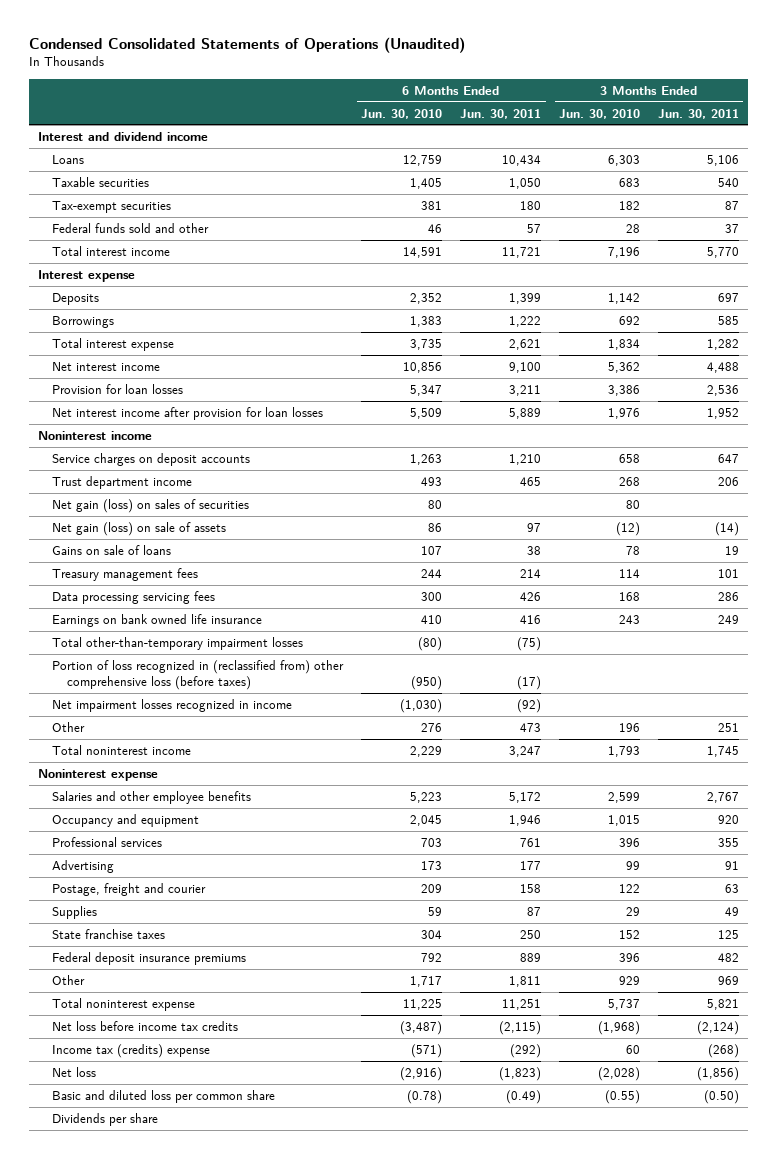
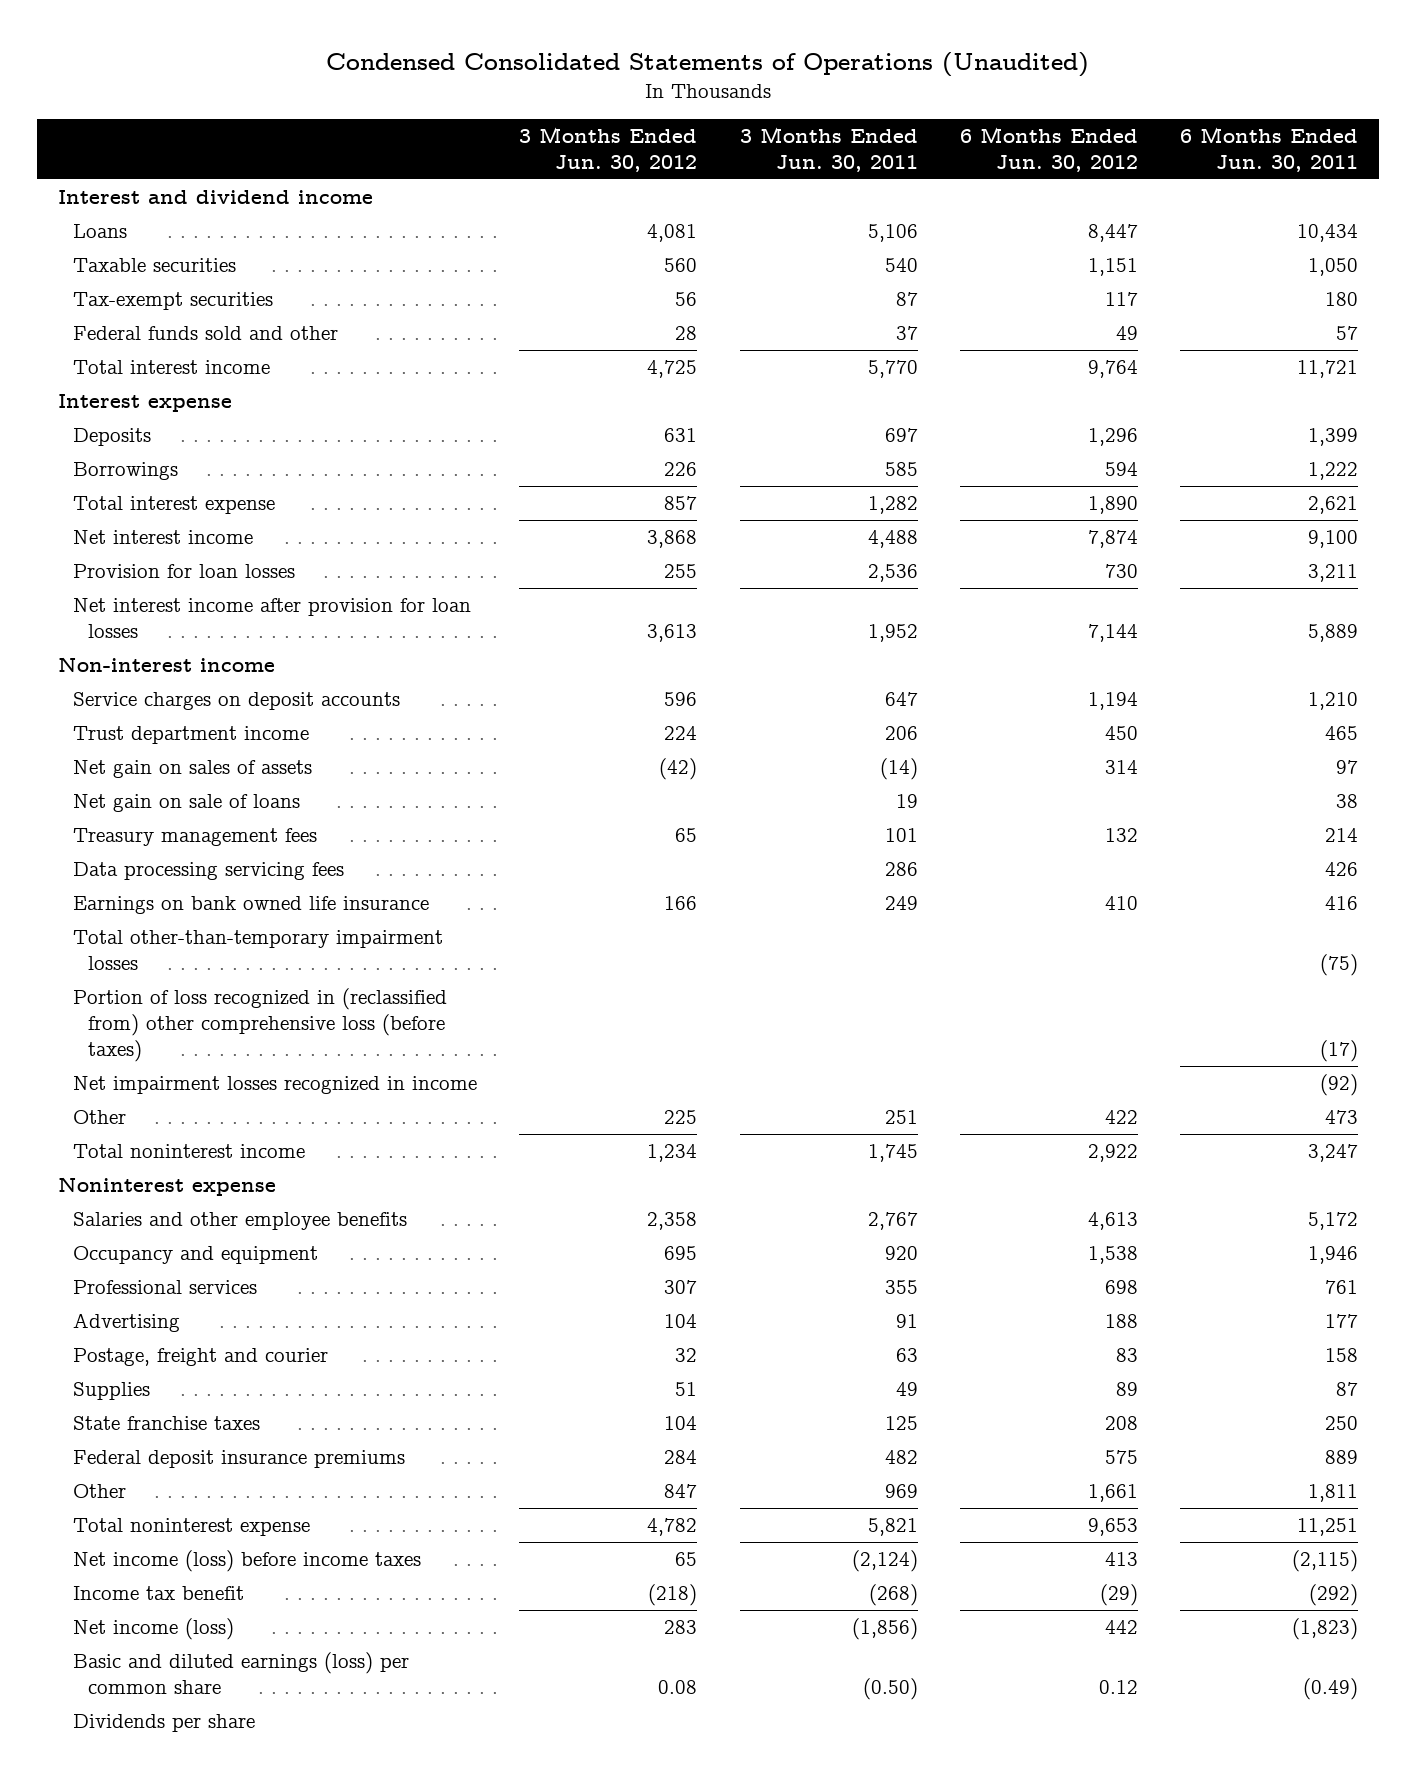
[361,108,443,119] Jun. 30, 2010 -> none
[559,108,641,119] Jun. 30, 2010 -> none
none -> [519,127,698,173] 3 Months Ended Jun. 30, 2012
none -> [960,127,1139,173] 6 Months Ended Jun. 30, 2012
[38,430,153,440] Noninterest income -> [58,657,276,673] Non-interest income
[52,498,250,513] Net gain (loss) on sales of securities -> none
[52,521,227,536] Net gain (loss) on sale of assets -> [73,760,313,779] Net gain on sales of assets
[52,544,172,555] Gains on sale of loans -> [73,794,301,813] Net gain on sale of loans
[52,1020,239,1031] Net loss before income tax credits -> [73,1550,422,1573] Net income (loss) before income taxes
[52,1043,211,1058] Income tax (credits) expense -> [73,1586,245,1601] Income tax benefit
[52,1066,97,1077] Net loss -> [73,1618,235,1641] Net income (loss)
[52,1089,276,1103] Basic and diluted loss per common share -> [73,1652,410,1695] Basic and diluted earnings (loss) per common share

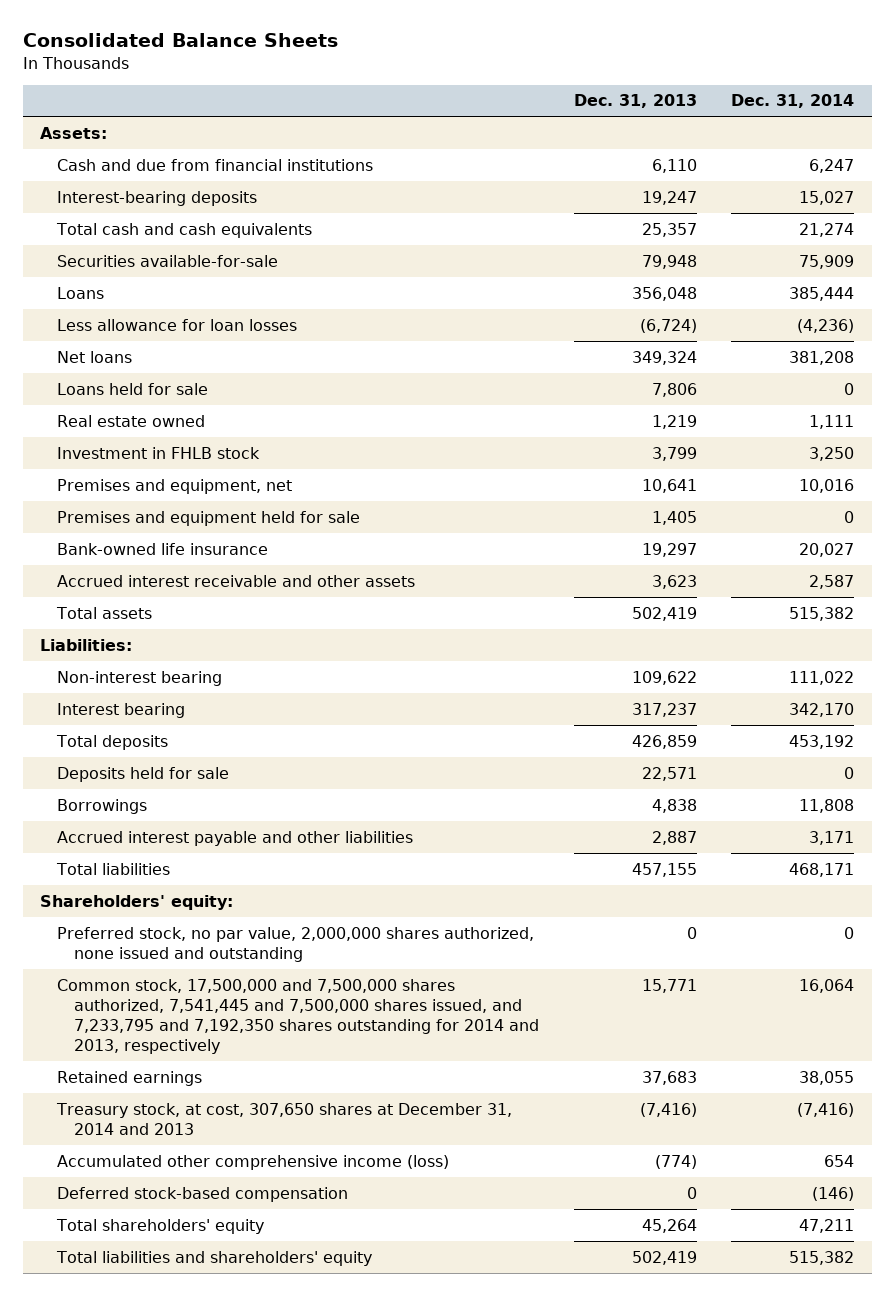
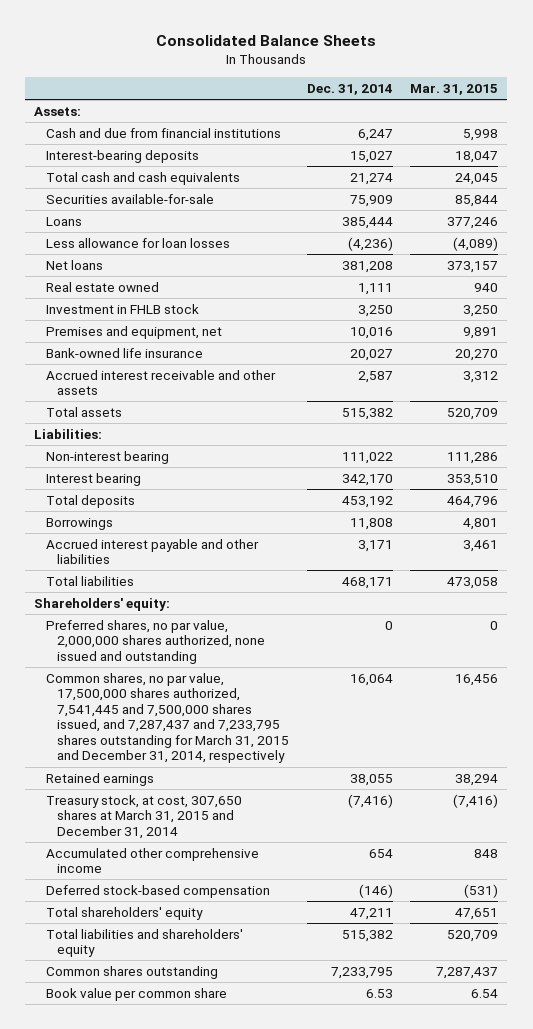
[573,94,697,109] Dec. 31, 2013 -> none
none -> [410,83,499,95] Mar. 31, 2015
[57,382,209,395] Loans held for sale -> none
[57,510,361,526] Premises and equipment held for sale -> none
[57,766,230,782] Deposits held for sale -> none
[57,926,535,962] Preferred stock, no par value, 2,000,000 shares authorized, none issued and outstanding -> [45,619,266,664] Preferred shares, no par value, 2,000,000 shares authorized, none issued and outstanding
[57,978,540,1054] Common stock, 17,500,000 and 7,500,000 shares authorized, 7,541,445 and 7,500,000 shares issued, and 7,233,795 and 7,192,350 shares outstanding for 2014 and 2013, respectively -> [45,672,290,764] Common shares, no par value, 17,500,000 shares authorized, 7,541,445 and 7,500,000 shares issued, and 7,287,437 and 7,233,795 shares outstanding for March 31, 2015 and December 31, 2014, respectively
[56,1102,513,1135] Treasury stock, at cost, 307,650 shares at December 31, 2014 and 2013 -> [45,794,242,839] Treasury stock, at cost, 307,650 shares at March 31, 2015 and December 31, 2014
[57,1154,450,1170] Accumulated other comprehensive income (loss) -> [45,847,259,874] Accumulated other comprehensive income
none -> [45,965,218,979] Common shares outstanding
none -> [45,987,227,1001] Book value per common share

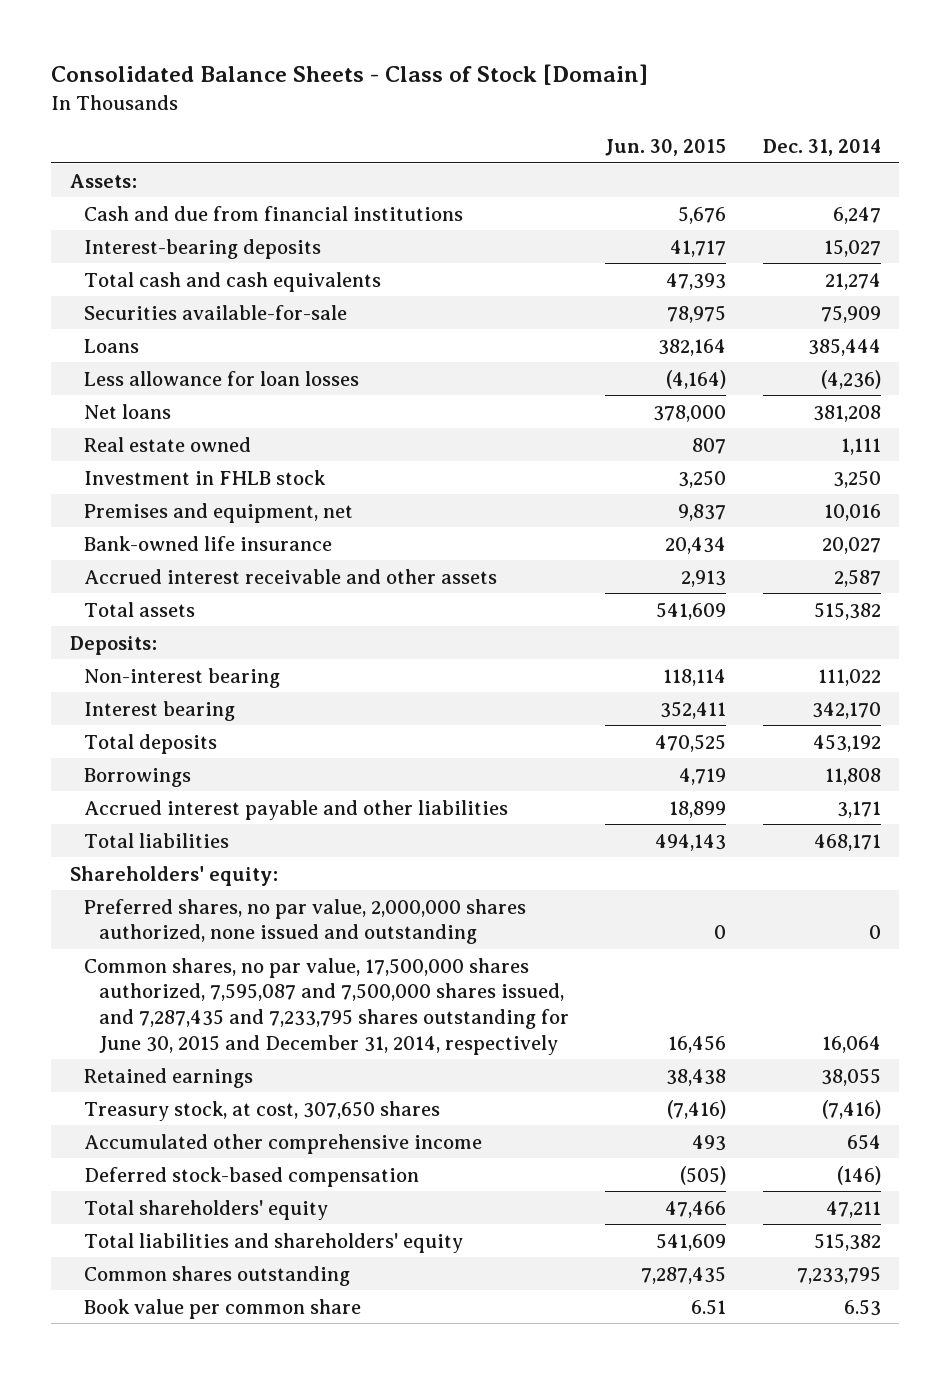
[156,35,377,47] Consolidated Balance Sheets -> [51,64,649,86] Consolidated Balance Sheets - Class of Stock [Domain]
[410,83,499,95] Mar. 31, 2015 -> none
none -> [605,139,727,157] Jun. 30, 2015
[34,428,103,439] Liabilities: -> none
none -> [69,635,157,655] Deposits:
[45,672,290,764] Common shares, no par value, 17,500,000 shares authorized, 7,541,445 and 7,500,000 shares issued, and 7,287,437 and 7,233,795 shares outstanding for March 31, 2015 and December 31, 2014, respectively -> [84,957,569,1055] Common shares, no par value, 17,500,000 shares authorized, 7,595,087 and 7,500,000 shares issued, and 7,287,435 and 7,233,795 shares outstanding for June 30, 2015 and December 31, 2014, respectively
[45,794,242,839] Treasury stock, at cost, 307,650 shares at March 31, 2015 and December 31, 2014 -> [84,1100,441,1121] Treasury stock, at cost, 307,650 shares

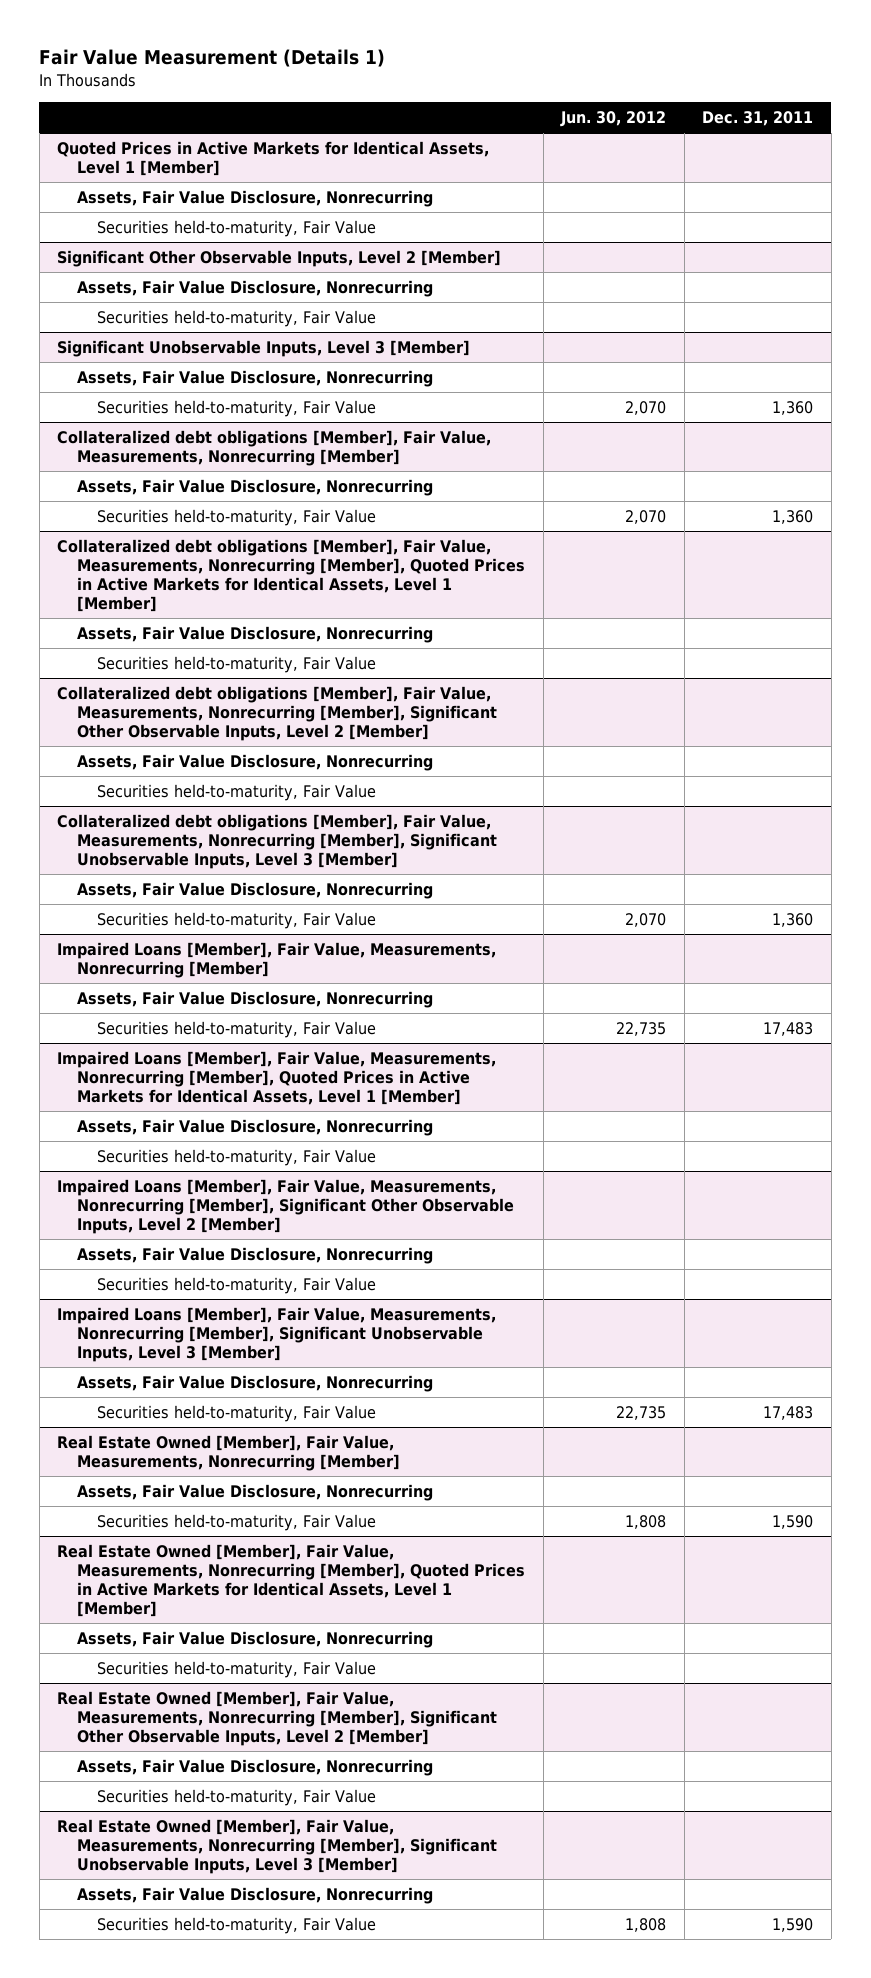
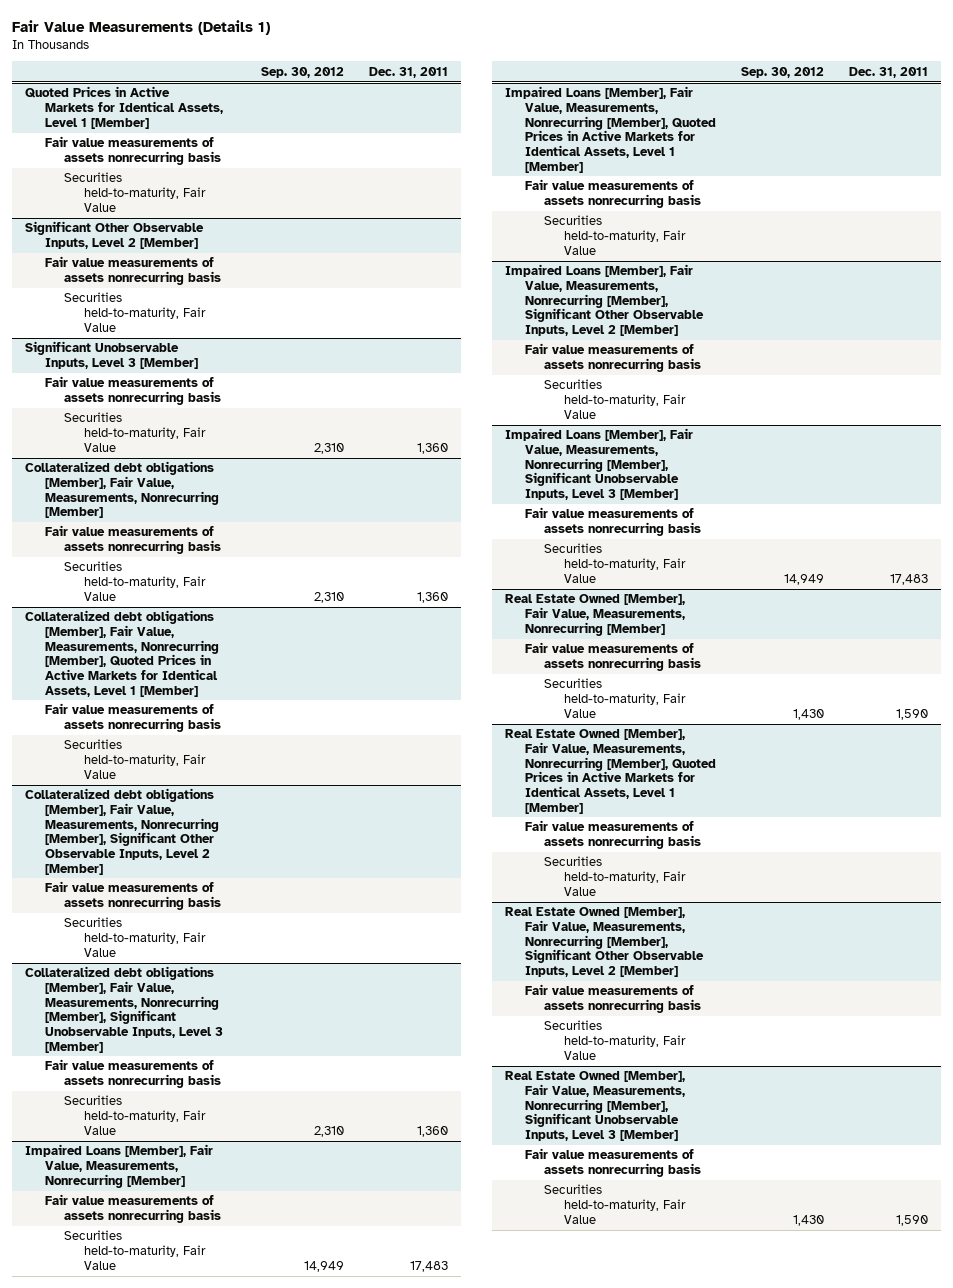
[39,49,386,68] Fair Value Measurement (Details 1) -> [12,19,271,35] Fair Value Measurements (Details 1)
[560,111,667,128] Jun. 30, 2012 -> none
none -> [260,66,344,78] Sep. 30, 2012
[77,190,434,208] Assets, Fair Value Disclosure, Nonrecurring -> [44,136,222,166] Fair value measurements of assets nonrecurring basis
[77,280,434,298] Assets, Fair Value Disclosure, Nonrecurring -> [44,256,222,286] Fair value measurements of assets nonrecurring basis
[77,370,434,388] Assets, Fair Value Disclosure, Nonrecurring -> [44,376,222,406] Fair value measurements of assets nonrecurring basis
[77,479,434,497] Assets, Fair Value Disclosure, Nonrecurring -> [44,525,222,555] Fair value measurements of assets nonrecurring basis
[77,626,434,644] Assets, Fair Value Disclosure, Nonrecurring -> [44,703,222,733] Fair value measurements of assets nonrecurring basis
[77,754,434,772] Assets, Fair Value Disclosure, Nonrecurring -> [44,881,222,911] Fair value measurements of assets nonrecurring basis
[77,882,434,900] Assets, Fair Value Disclosure, Nonrecurring -> [44,1059,222,1089] Fair value measurements of assets nonrecurring basis
[77,991,434,1009] Assets, Fair Value Disclosure, Nonrecurring -> [44,1194,222,1224] Fair value measurements of assets nonrecurring basis
[77,1119,434,1137] Assets, Fair Value Disclosure, Nonrecurring -> [524,179,702,209] Fair value measurements of assets nonrecurring basis
[77,1247,434,1265] Assets, Fair Value Disclosure, Nonrecurring -> [524,343,702,373] Fair value measurements of assets nonrecurring basis
[77,1375,434,1393] Assets, Fair Value Disclosure, Nonrecurring -> [524,507,702,537] Fair value measurements of assets nonrecurring basis
[77,1484,434,1502] Assets, Fair Value Disclosure, Nonrecurring -> [524,642,702,672] Fair value measurements of assets nonrecurring basis
[77,1631,434,1649] Assets, Fair Value Disclosure, Nonrecurring -> [524,820,702,850] Fair value measurements of assets nonrecurring basis
[77,1759,434,1777] Assets, Fair Value Disclosure, Nonrecurring -> [524,984,702,1014] Fair value measurements of assets nonrecurring basis
[77,1887,434,1905] Assets, Fair Value Disclosure, Nonrecurring -> [524,1148,702,1178] Fair value measurements of assets nonrecurring basis

